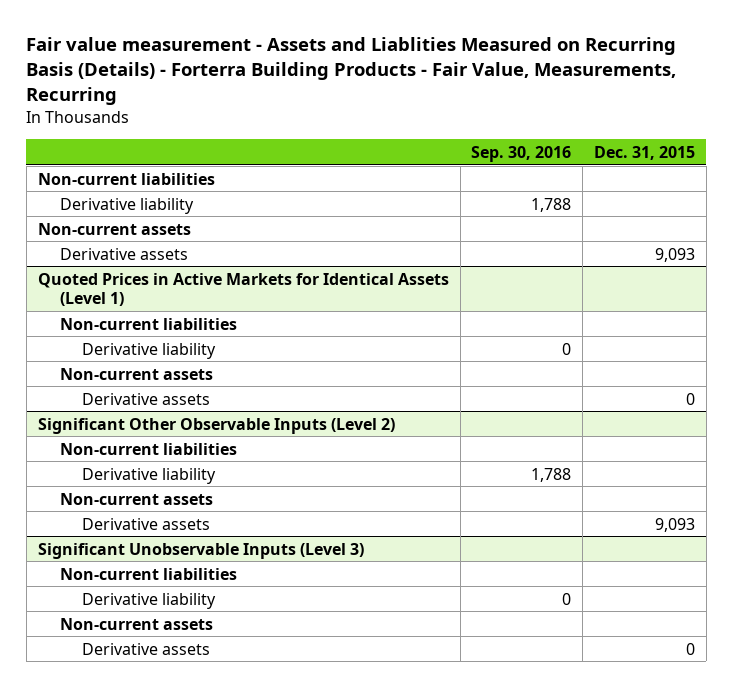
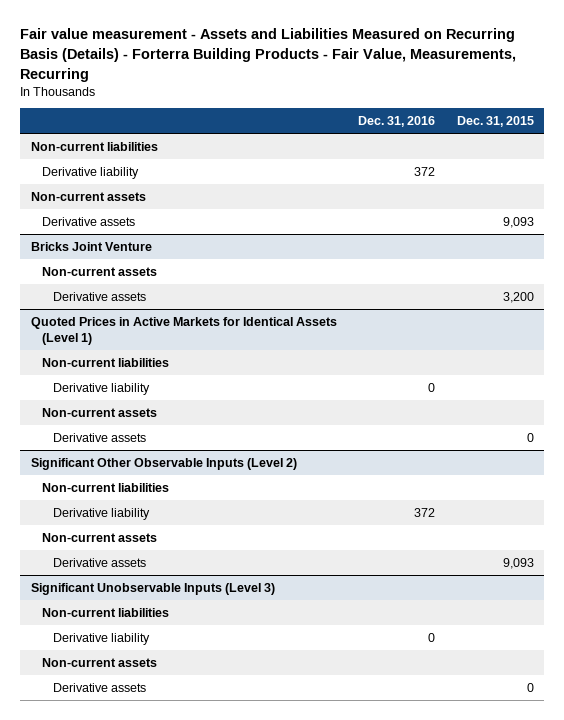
[26,37,677,106] Fair value measurement - Assets and Liablities Measured on Recurring Basis (Details) - Forterra Building Products - Fair Value, Measurements, Recurring -> [19,28,516,82] Fair value measurement - Assets and Liabilities Measured on Recurring Basis (Details) - Forterra Building Products - Fair Value, Measurements, Recurring
[471,145,572,162] Sep. 30, 2016 -> none
none -> [358,116,436,128] Dec. 31, 2016
none -> [30,241,152,251] Bricks Joint Venture
none -> [42,266,158,276] Non-current assets
none -> [53,291,147,301] Derivative assets

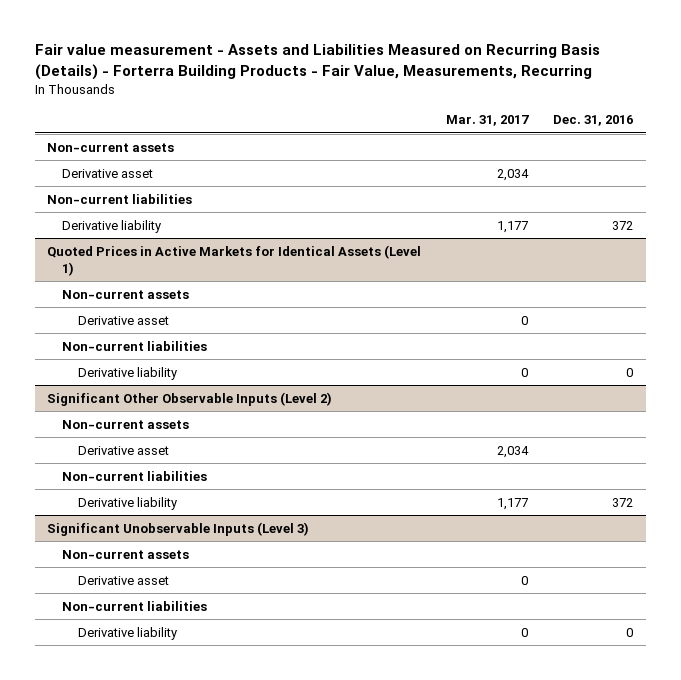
[456,116,534,128] Dec. 31, 2015 -> none
none -> [446,115,530,127] Mar. 31, 2017
[30,191,146,201] Non-current assets -> [47,142,175,152] Non-current assets
none -> [62,168,154,178] Derivative asset
[42,216,136,226] Derivative assets -> none
[30,241,152,251] Bricks Joint Venture -> none
[42,266,158,276] Non-current assets -> none
[53,291,147,301] Derivative assets -> none
[42,407,158,417] Non-current assets -> [62,289,190,299] Non-current assets
none -> [77,315,169,325] Derivative asset
[53,432,147,442] Derivative assets -> none
[42,532,158,542] Non-current assets -> [62,419,190,429] Non-current assets
none -> [77,445,169,455] Derivative asset
[53,557,147,567] Derivative assets -> none
[42,657,158,667] Non-current assets -> [62,549,190,559] Non-current assets
none -> [77,575,169,585] Derivative asset
[53,682,147,692] Derivative assets -> none

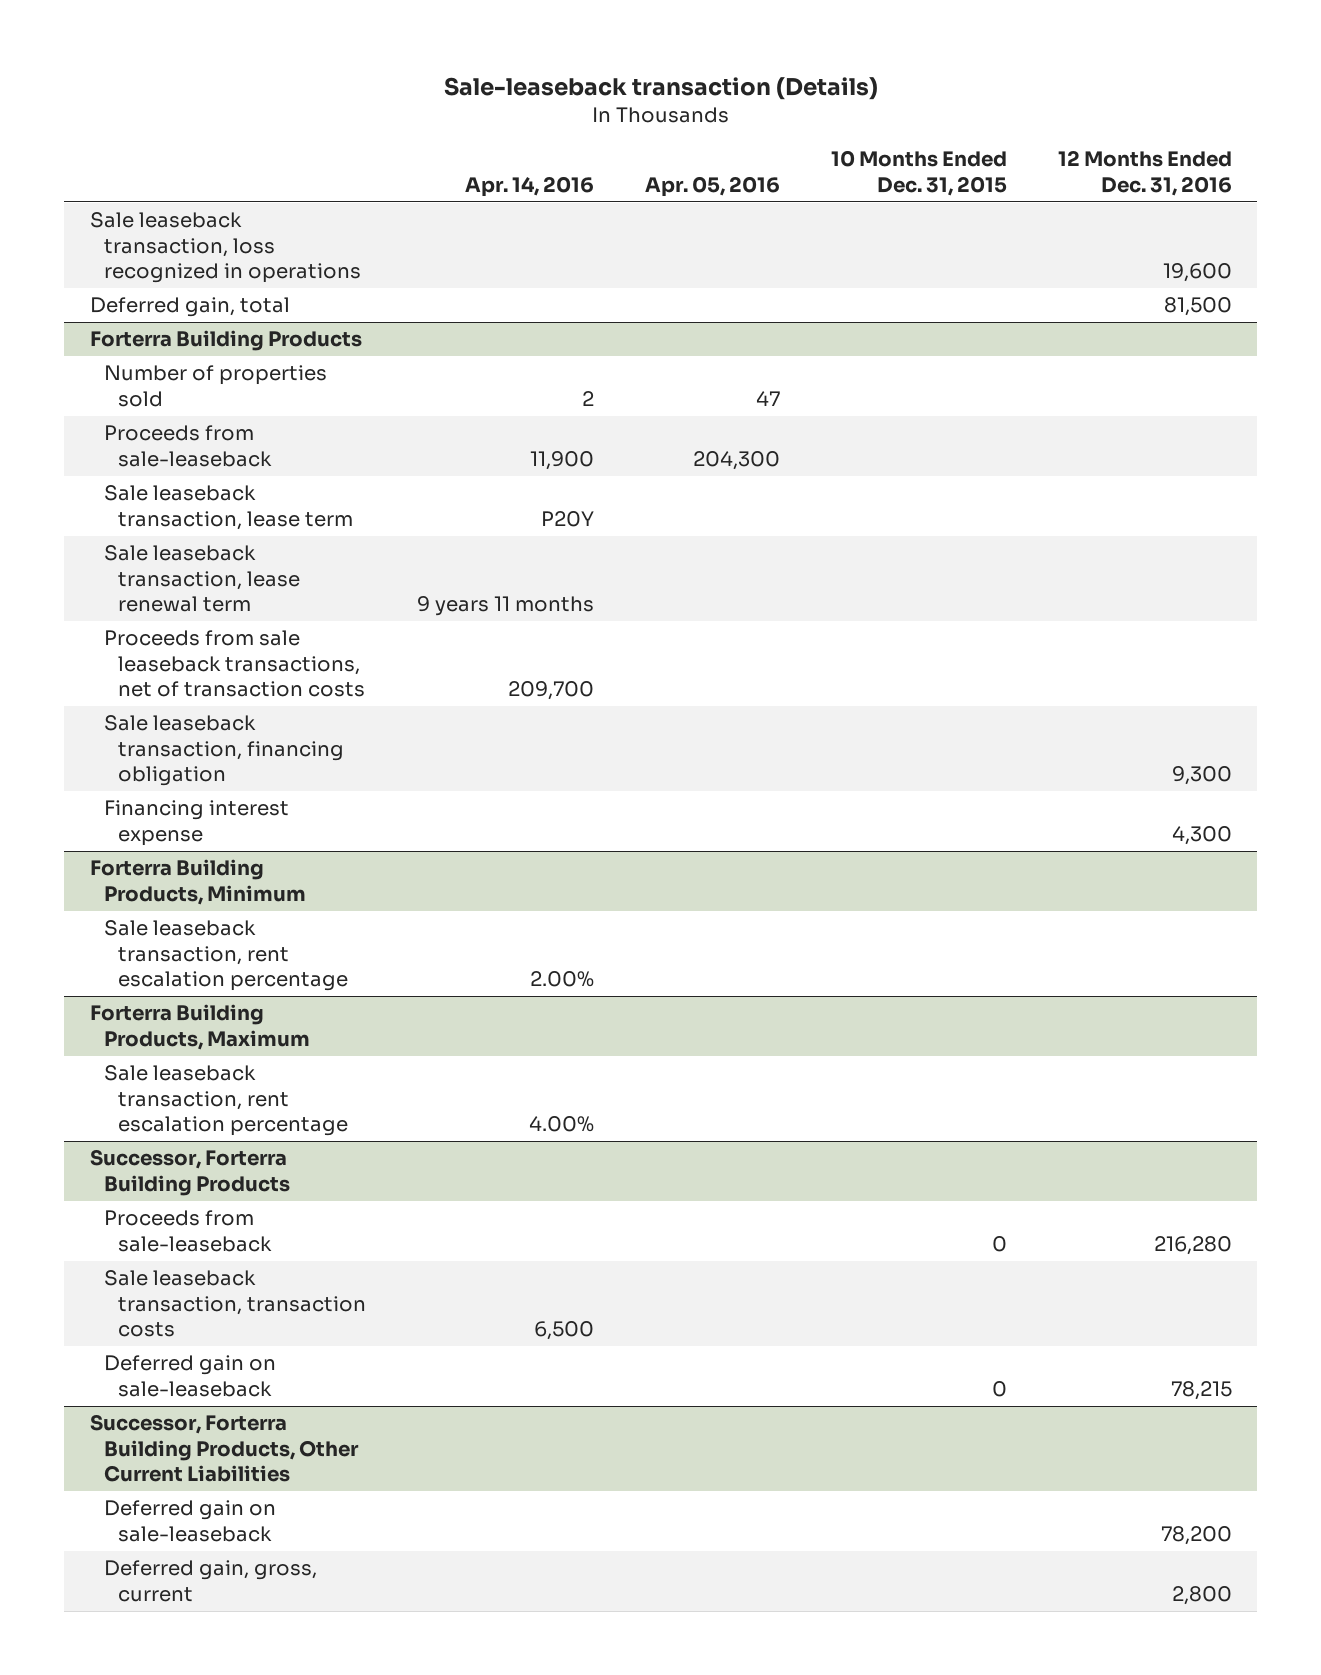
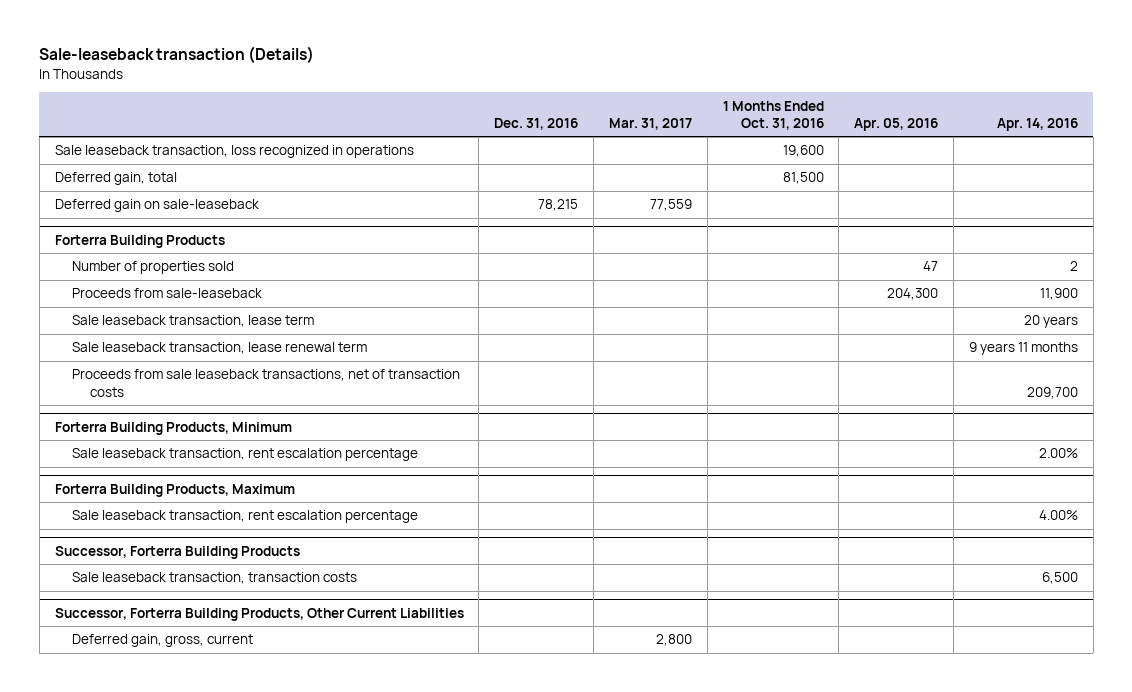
[830,150,1007,196] 10 Months Ended Dec. 31, 2015 -> none
[1057,150,1232,196] 12 Months Ended Dec. 31, 2016 -> none
none -> [494,117,579,130] Dec. 31, 2016
none -> [608,117,692,130] Mar. 31, 2017
none -> [722,100,824,130] 1 Months Ended Oct. 31, 2016
none -> [54,199,259,213] Deferred gain on sale-leaseback
[541,510,595,527] P20Y -> [1023,315,1078,329] 20 years
[104,715,345,787] Sale leaseback transaction, financing obligation -> none
[104,800,290,846] Financing interest expense -> none
[104,1210,273,1252] Proceeds from sale-leaseback -> none
[104,1355,277,1397] Deferred gain on sale-leaseback -> none
[104,1500,277,1542] Deferred gain on sale-leaseback -> none

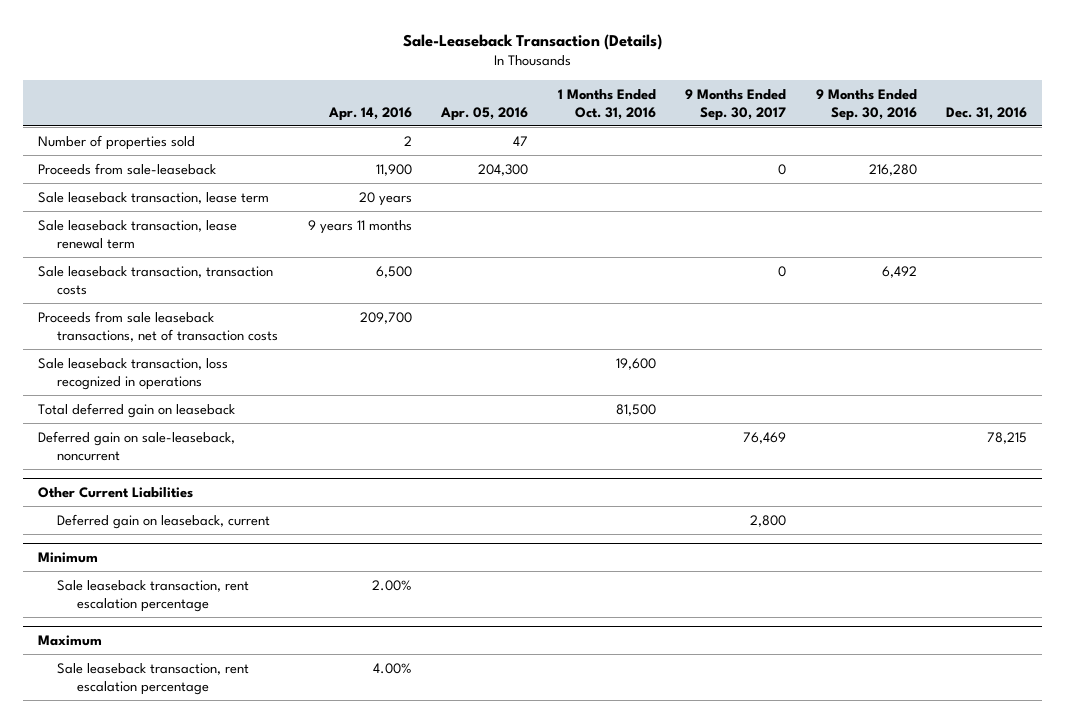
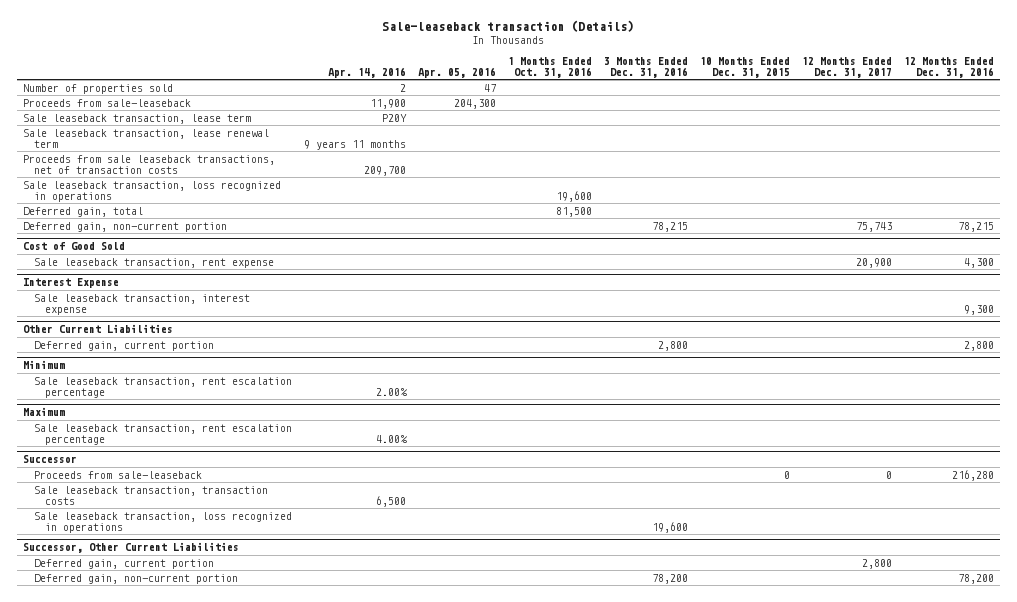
[402,33,662,50] Sale-Leaseback Transaction (Details) -> [382,20,635,33] Sale-leaseback transaction (Details)
[685,88,787,121] 9 Months Ended Sep. 30, 2017 -> none
[815,88,917,121] 9 Months Ended Sep. 30, 2016 -> none
[946,106,1028,120] Dec. 31, 2016 -> none
none -> [604,57,689,78] 3 Months Ended Dec. 31, 2016
none -> [700,57,791,78] 10 Months Ended Dec. 31, 2015
none -> [802,57,893,78] 12 Months Ended Dec. 31, 2017
none -> [903,57,994,78] 12 Months Ended Dec. 31, 2016
[358,191,412,206] 20 years -> [382,113,408,122] P20Y
[37,265,273,295] Sale leaseback transaction, transaction costs -> none
[37,402,235,418] Total deferred gain on leaseback -> [23,206,144,217] Deferred gain, total
[37,430,235,461] Deferred gain on sale-leaseback, noncurrent -> [23,221,228,232] Deferred gain, non-current portion
none -> [23,242,126,251] Cost of Good Sold
none -> [34,257,275,268] Sale leaseback transaction, rent expense
none -> [23,278,120,289] Interest Expense
none -> [34,293,251,315] Sale leaseback transaction, interest expense
[57,513,271,529] Deferred gain on leaseback, current -> [34,340,215,351] Deferred gain, current portion
none -> [23,455,78,464] Successor
none -> [34,470,203,479] Proceeds from sale-leaseback
none -> [34,485,269,505] Sale leaseback transaction, transaction costs
none -> [34,511,293,533] Sale leaseback transaction, loss recognized in operations
none -> [23,542,240,554] Successor, Other Current Liabilities
none -> [34,558,215,569] Deferred gain, current portion
none -> [34,573,239,584] Deferred gain, non-current portion

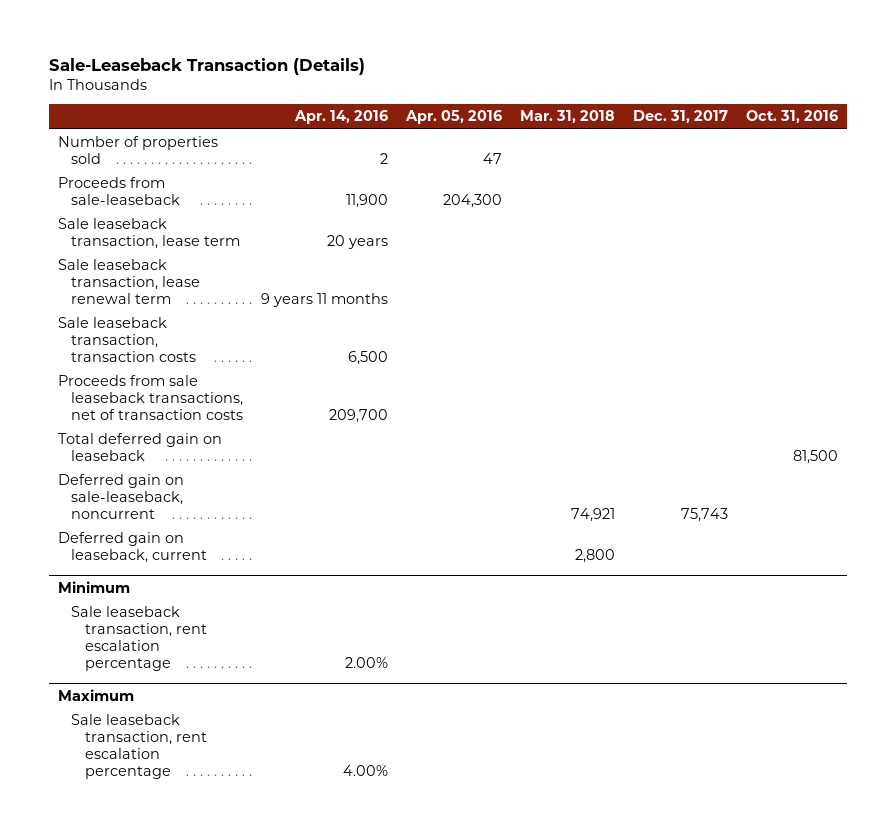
[382,20,635,33] Sale-leaseback transaction (Details) -> [48,57,365,75] Sale-Leaseback Transaction (Details)
[508,57,593,78] 1 Months Ended Oct. 31, 2016 -> none
[604,57,689,78] 3 Months Ended Dec. 31, 2016 -> none
[700,57,791,78] 10 Months Ended Dec. 31, 2015 -> none
[802,57,893,78] 12 Months Ended Dec. 31, 2017 -> none
[903,57,994,78] 12 Months Ended Dec. 31, 2016 -> none
none -> [520,110,616,124] Mar. 31, 2018
none -> [633,110,729,124] Dec. 31, 2017
none -> [746,110,839,124] Oct. 31, 2016
[382,113,408,122] P20Y -> [327,235,389,250] 20 years
none -> [57,317,197,362] Sale leaseback transaction, transaction costs
[23,180,282,202] Sale leaseback transaction, loss recognized in operations -> none
[23,242,126,251] Cost of Good Sold -> none
[34,257,275,268] Sale leaseback transaction, rent expense -> none
[23,278,120,289] Interest Expense -> none
[34,293,251,315] Sale leaseback transaction, interest expense -> none
[23,324,174,334] Other Current Liabilities -> none
[34,340,215,351] Deferred gain, current portion -> none
[23,206,144,217] Deferred gain, total -> [57,433,222,462] Total deferred gain on leaseback
[23,221,228,232] Deferred gain, non-current portion -> [57,474,184,519] Deferred gain on sale-leaseback, noncurrent
none -> [57,532,208,564] Deferred gain on leaseback, current
[23,455,78,464] Successor -> none
[34,470,203,479] Proceeds from sale-leaseback -> none
[34,485,269,505] Sale leaseback transaction, transaction costs -> none
[34,511,293,533] Sale leaseback transaction, loss recognized in operations -> none
[23,542,240,554] Successor, Other Current Liabilities -> none
[34,558,215,569] Deferred gain, current portion -> none
[34,573,239,584] Deferred gain, non-current portion -> none

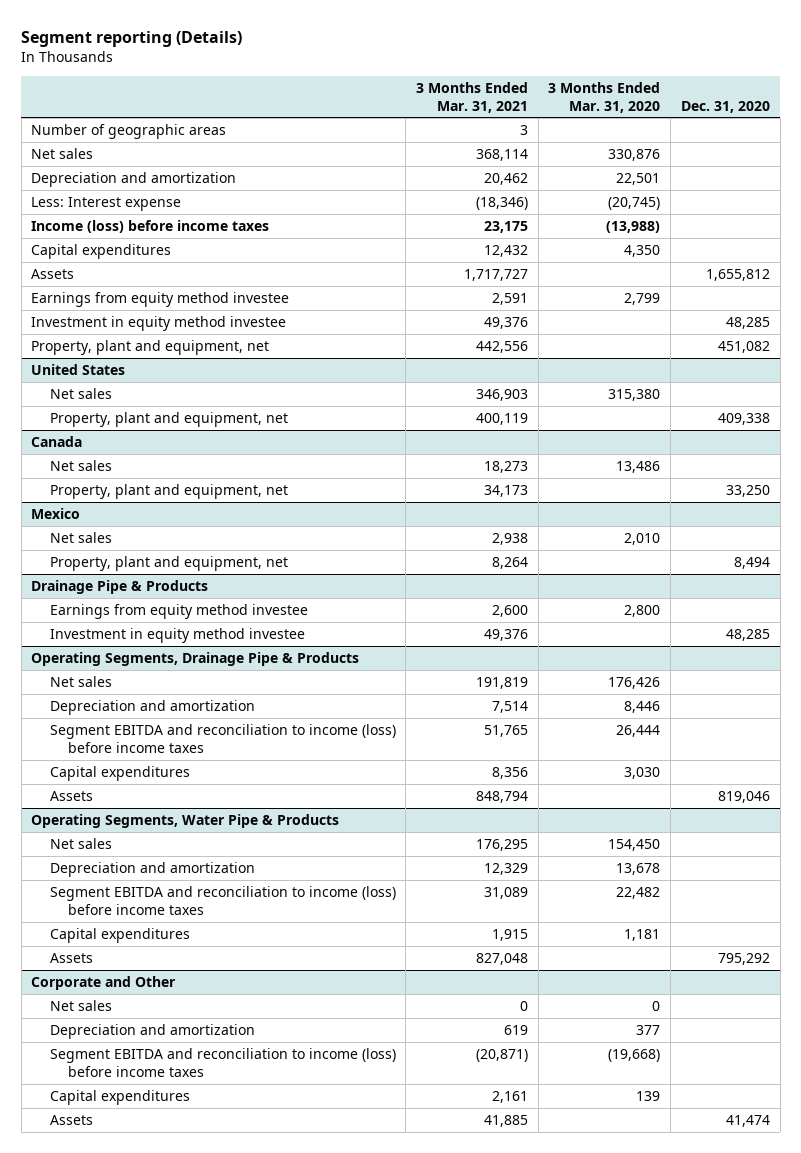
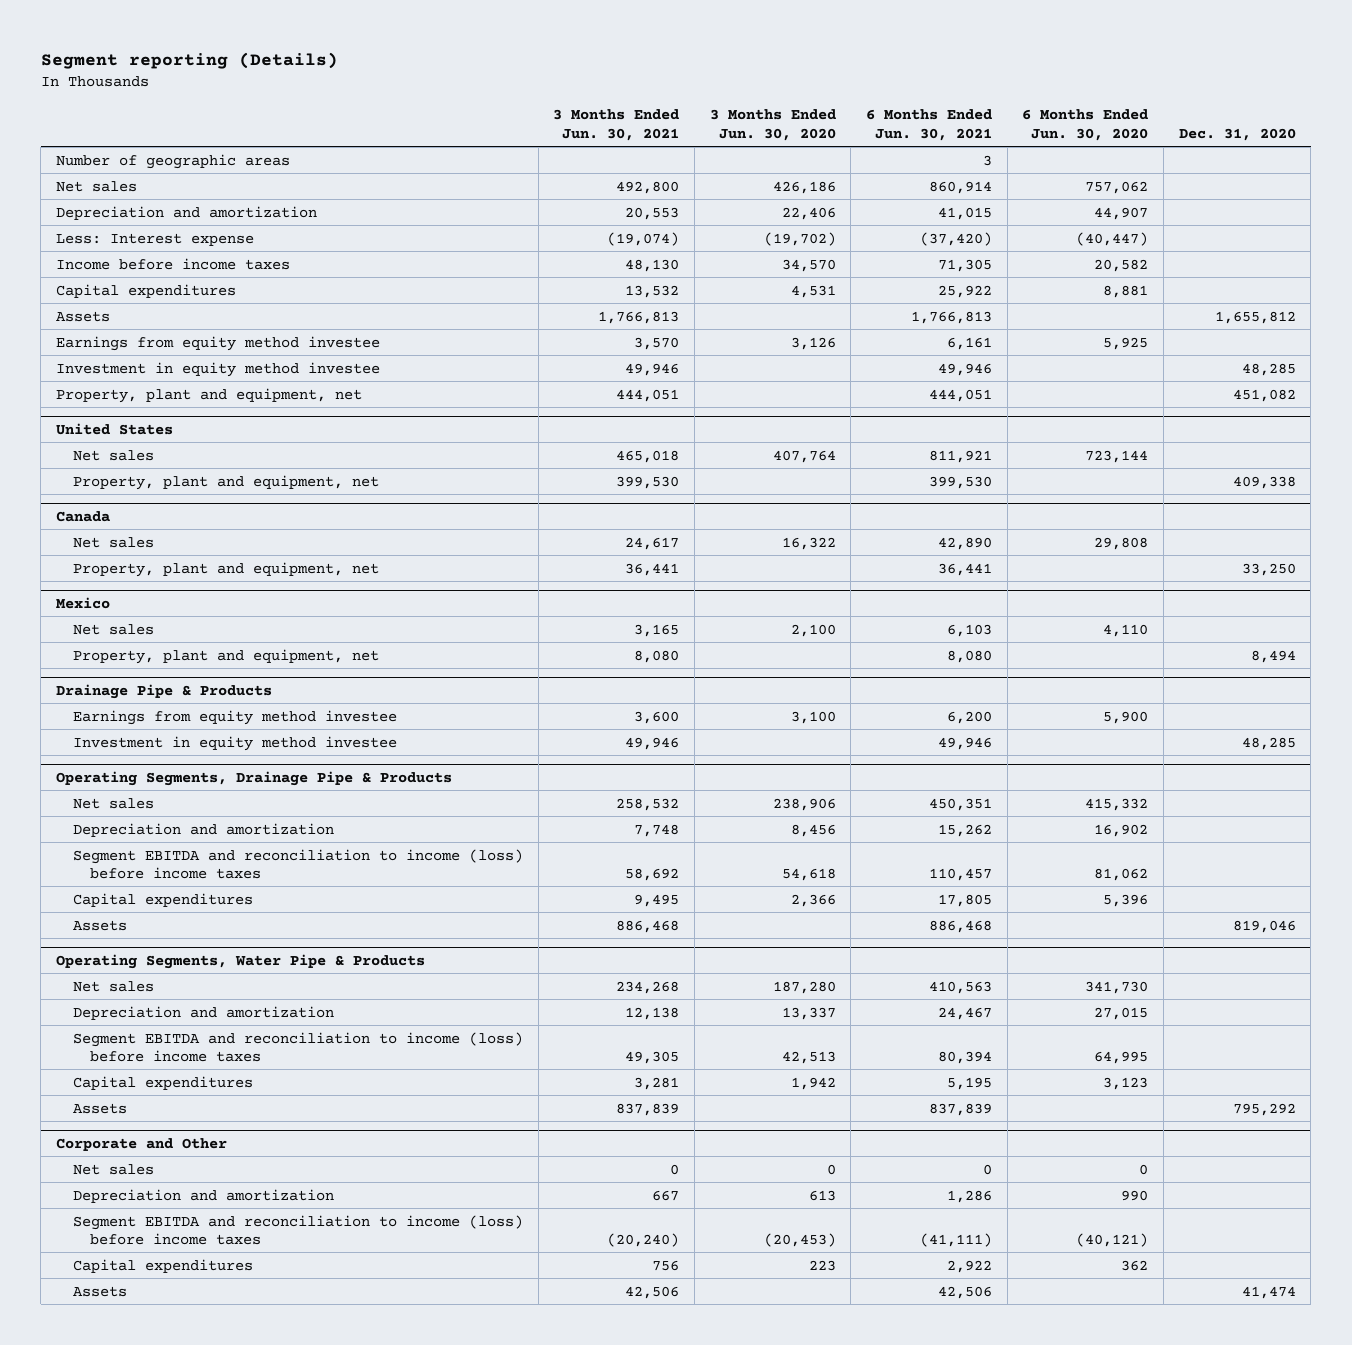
[416,81,529,113] 3 Months Ended Mar. 31, 2021 -> none
[548,81,661,113] 3 Months Ended Mar. 31, 2020 -> none
none -> [553,109,680,141] 3 Months Ended Jun. 30, 2021
none -> [709,109,836,141] 3 Months Ended Jun. 30, 2020
none -> [866,109,993,141] 6 Months Ended Jun. 30, 2021
none -> [1022,109,1149,141] 6 Months Ended Jun. 30, 2020
[31,219,270,233] Income (loss) before income taxes -> [55,257,290,270] Income before income taxes

